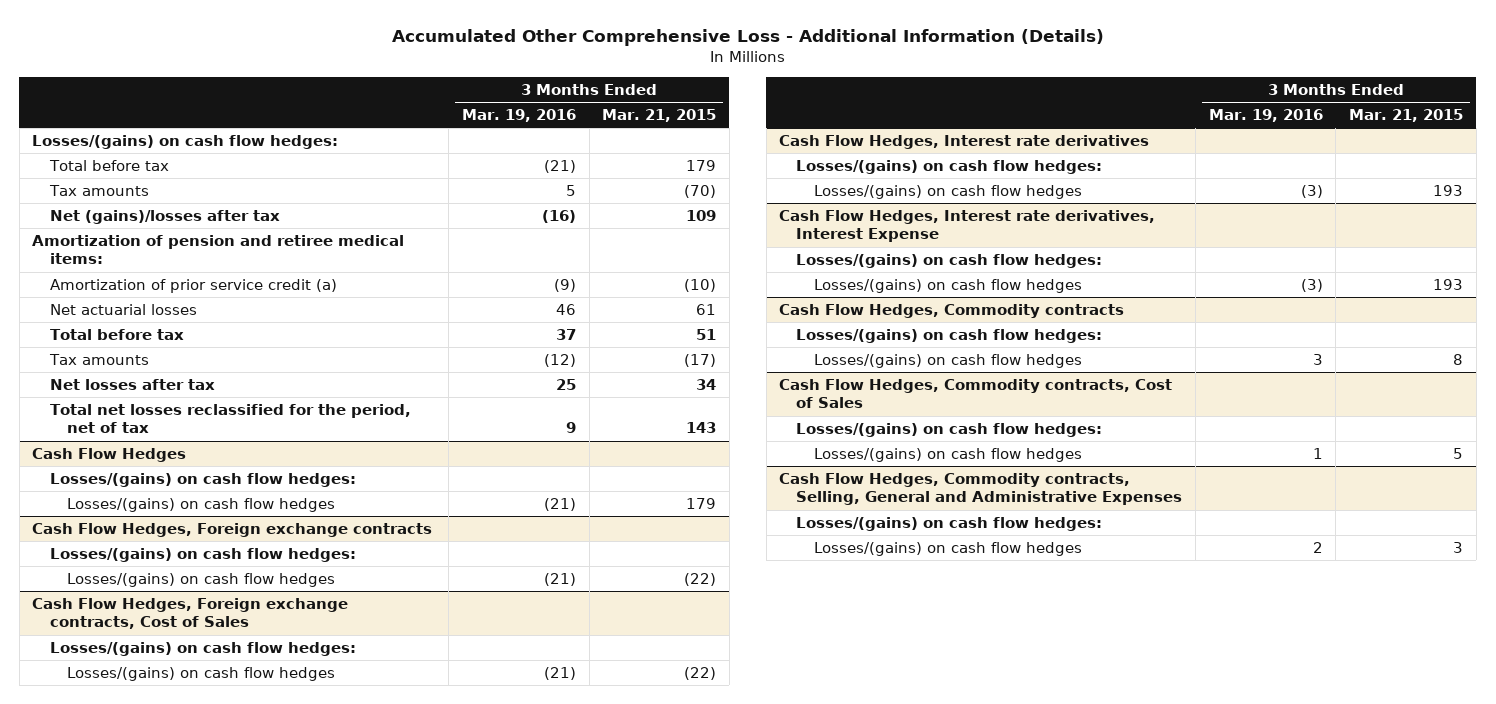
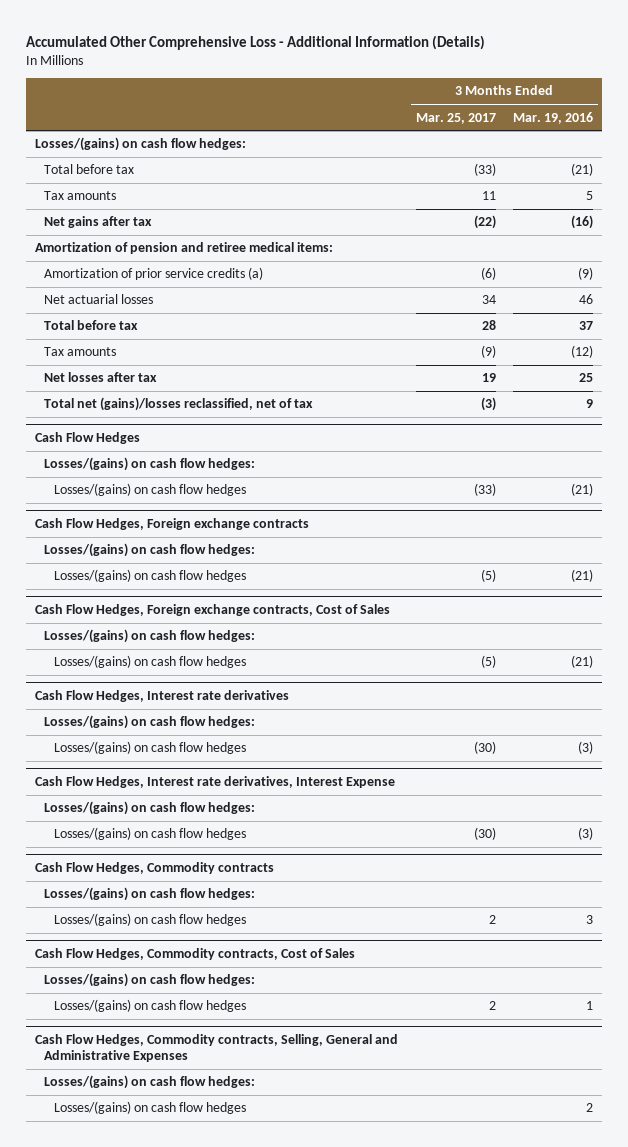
[602,109,717,123] Mar. 21, 2015 -> none
none -> [415,112,496,124] Mar. 25, 2017
[49,210,280,225] Net (gains)/losses after tax -> [44,216,153,229] Net gains after tax
[49,279,337,294] Amortization of prior service credit (a) -> [44,267,264,281] Amortization of prior service credits (a)
[49,404,411,434] Total net losses reclassified for the period, net of tax -> [44,397,314,412] Total net (gains)/losses reclassified, net of tax

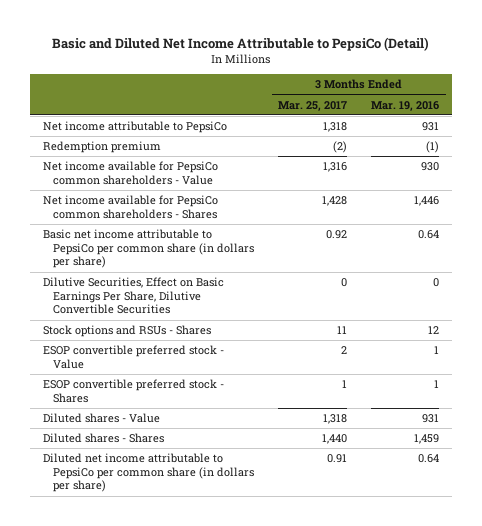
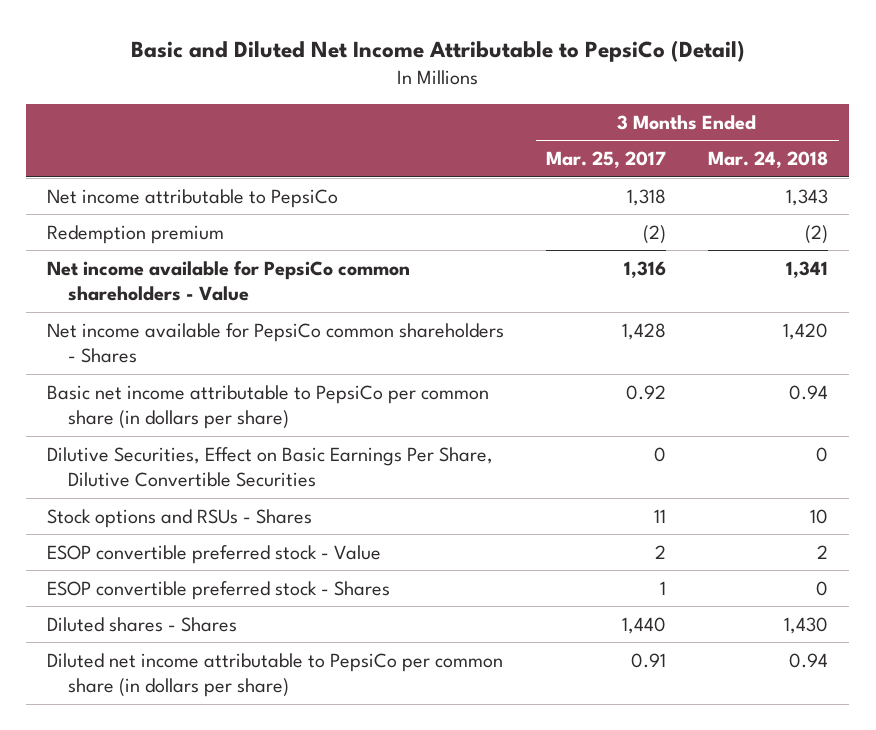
[371,100,440,111] Mar. 19, 2016 -> none
none -> [708,151,829,169] Mar. 24, 2018
[42,413,160,424] Diluted shares - Value -> none

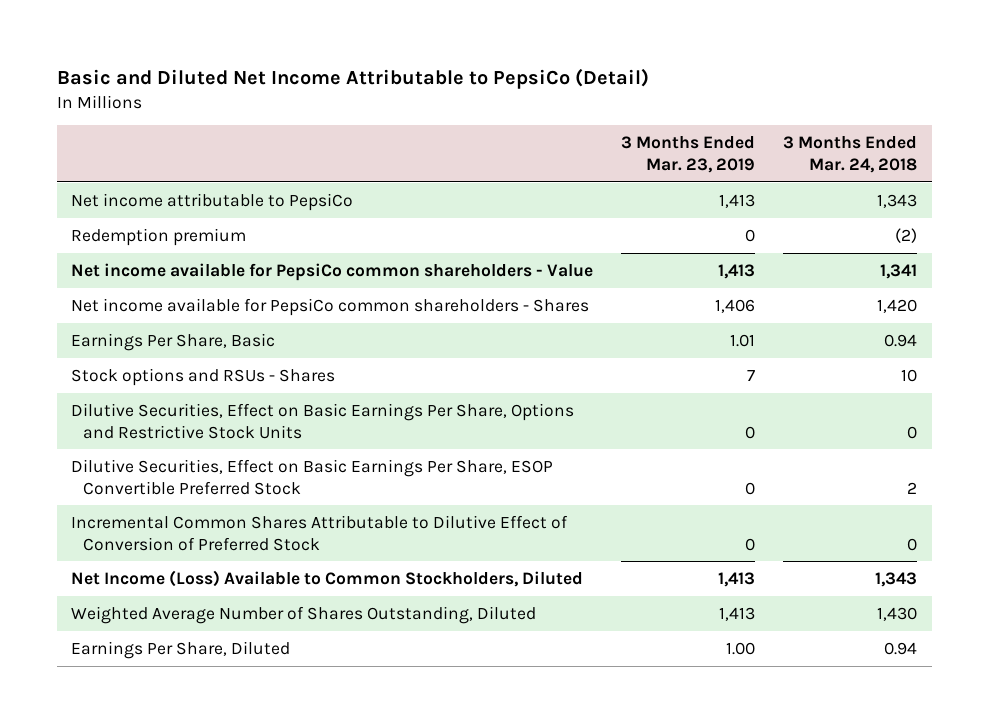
[546,151,667,169] Mar. 25, 2017 -> none
none -> [621,136,756,174] 3 Months Ended Mar. 23, 2019
[47,446,494,488] Dilutive Securities, Effect on Basic Earnings Per Share, Dilutive Convertible Securities -> none
[47,384,490,430] Basic net income attributable to PepsiCo per common share (in dollars per share) -> [70,332,275,351] Earnings Per Share, Basic
none -> [70,402,574,439] Dilutive Securities, Effect on Basic Earnings Per Share, Options and Restrictive Stock Units
[47,544,382,564] ESOP convertible preferred stock - Value -> [70,458,553,495] Dilutive Securities, Effect on Basic Earnings Per Share, ESOP Convertible Preferred Stock
[47,580,391,600] ESOP convertible preferred stock - Shares -> [70,514,568,551] Incremental Common Shares Attributable to Dilutive Effect of Conversion of Preferred Stock
none -> [70,569,583,587] Net Income (Loss) Available to Common Stockholders, Diluted
[47,616,238,632] Diluted shares - Shares -> [70,605,536,624] Weighted Average Number of Shares Outstanding, Diluted
[47,652,504,698] Diluted net income attributable to PepsiCo per common share (in dollars per share) -> [70,640,290,659] Earnings Per Share, Diluted

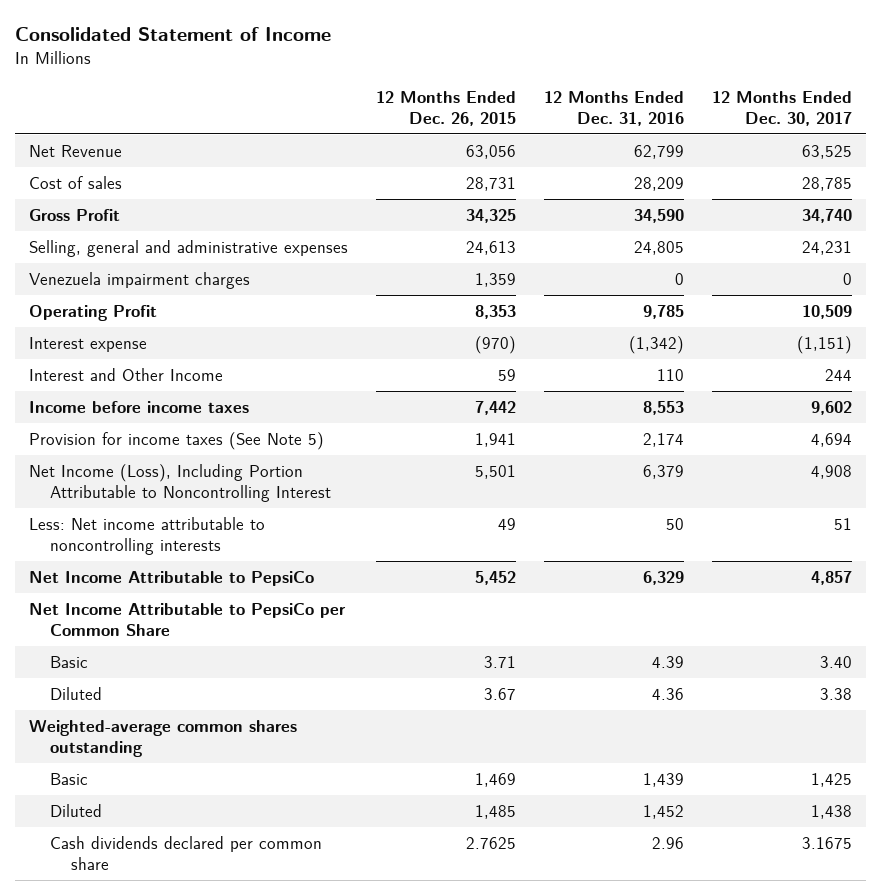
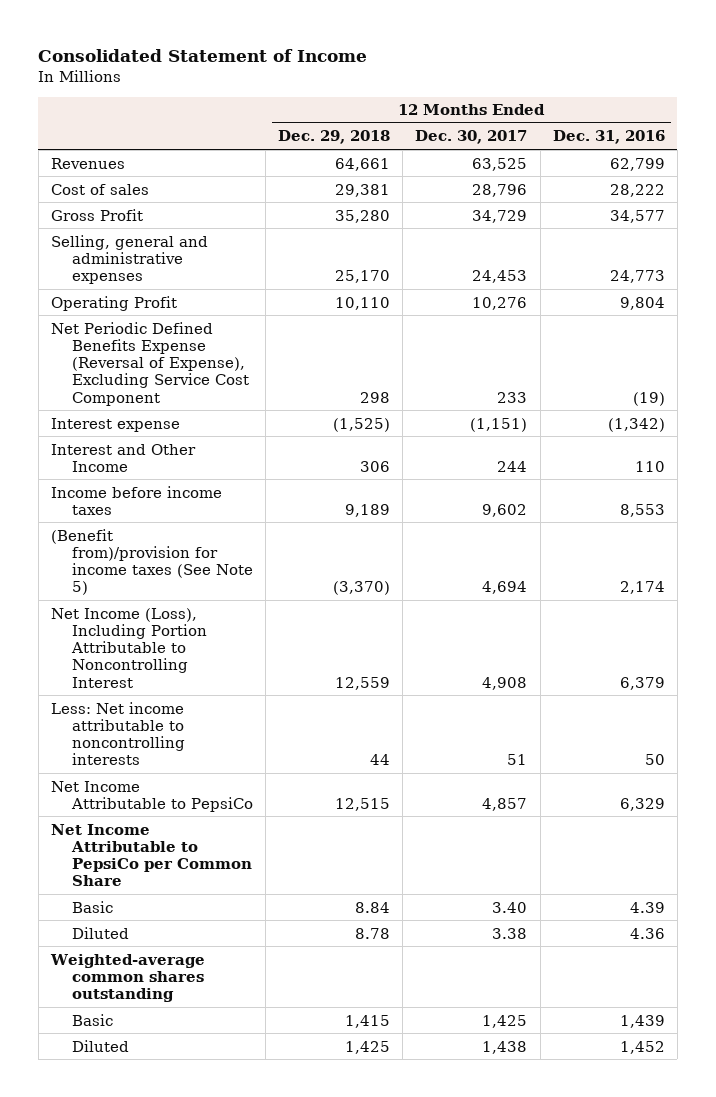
[376,90,517,126] 12 Months Ended Dec. 26, 2015 -> none
none -> [278,130,391,145] Dec. 29, 2018
[29,271,251,289] Venezuela impairment charges -> none
[29,144,123,157] Net Revenue -> [50,157,125,169] Revenues
[634,176,685,191] 28,209 -> [609,183,665,197] 28,222
[802,176,853,191] 28,785 -> [472,183,528,197] 28,796
[634,208,685,223] 34,590 -> [609,209,665,223] 34,577
[802,208,853,223] 34,740 -> [472,209,528,223] 34,729
[634,240,685,255] 24,805 -> [609,270,665,284] 24,773
[802,240,853,255] 24,231 -> [472,270,528,284] 24,453
[643,304,685,319] 9,785 -> [619,296,665,310] 9,804
[802,304,853,319] 10,509 -> [472,296,528,310] 10,276
none -> [50,321,249,406] Net Periodic Defined Benefits Expense (Reversal of Expense), Excluding Service Cost Component
[29,431,325,450] Provision for income taxes (See Note 5) -> [50,528,253,596] (Benefit from)/provision for income taxes (See Note 5)
[50,835,323,870] Cash dividends declared per common share -> none

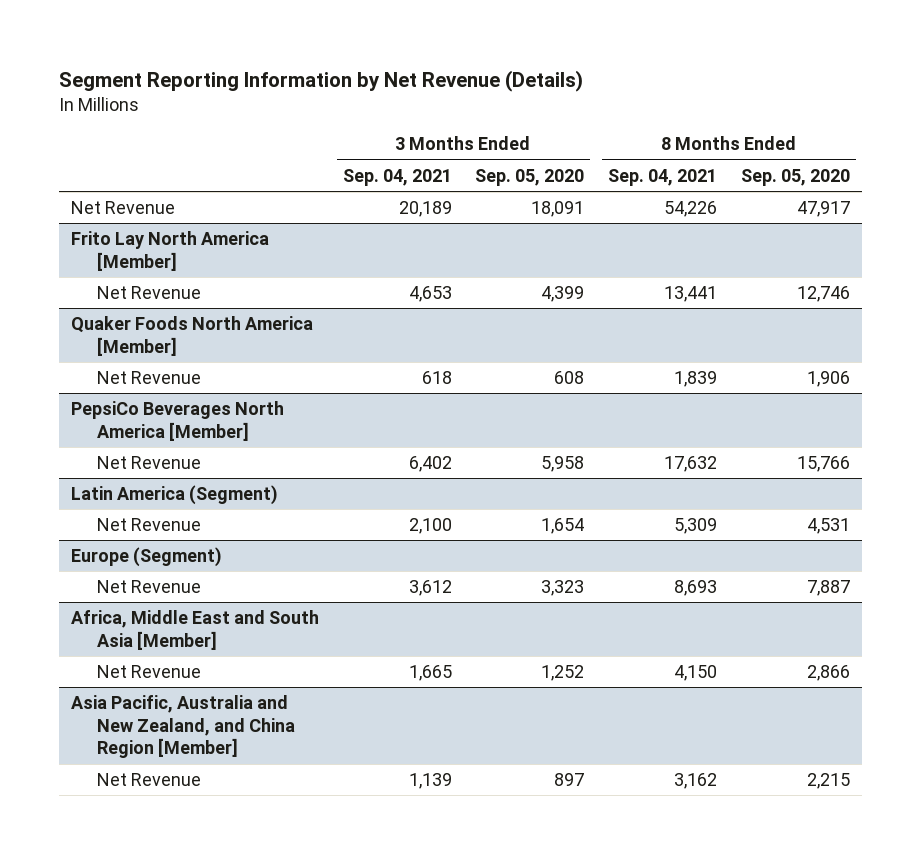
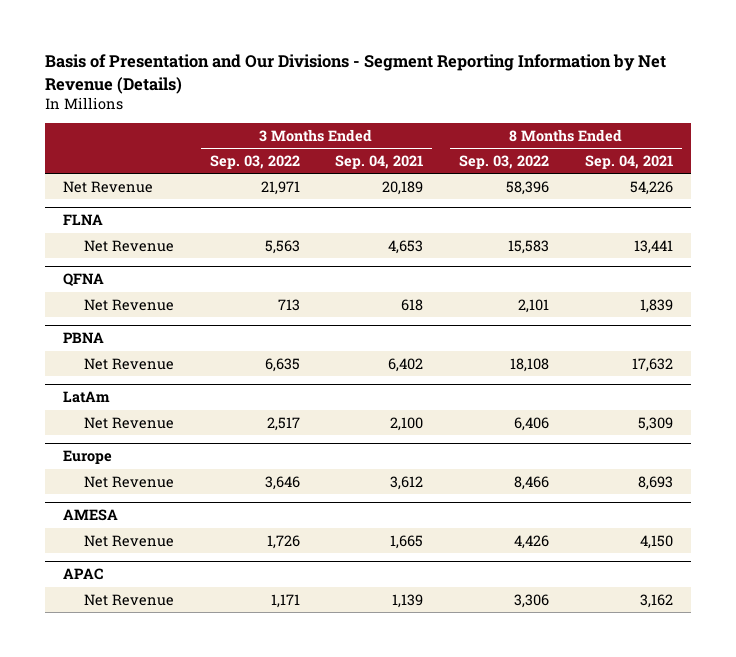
[59,69,584,92] Segment Reporting Information by Net Revenue (Details) -> [45,54,667,94] Basis of Presentation and Our Divisions - Segment Reporting Information by Net Revenue (Details)
[475,168,585,186] Sep. 05, 2020 -> none
[740,168,850,186] Sep. 05, 2020 -> none
none -> [209,154,300,169] Sep. 03, 2022
none -> [458,154,549,169] Sep. 03, 2022
[70,231,269,271] Frito Lay North America [Member] -> [63,214,104,226] FLNA
[70,316,313,356] Quaker Foods North America [Member] -> [63,273,105,287] QFNA
[70,401,284,441] PepsiCo Beverages North America [Member] -> [63,332,105,344] PBNA
[70,485,278,506] Latin America (Segment) -> [63,391,111,404] LatAm
[70,547,222,568] Europe (Segment) -> [63,450,113,465] Europe
[70,610,319,650] Africa, Middle East and South Asia [Member] -> [63,509,119,522] AMESA
[70,695,296,759] Asia Pacific, Australia and New Zealand, and China Region [Member] -> [63,568,104,581] APAC

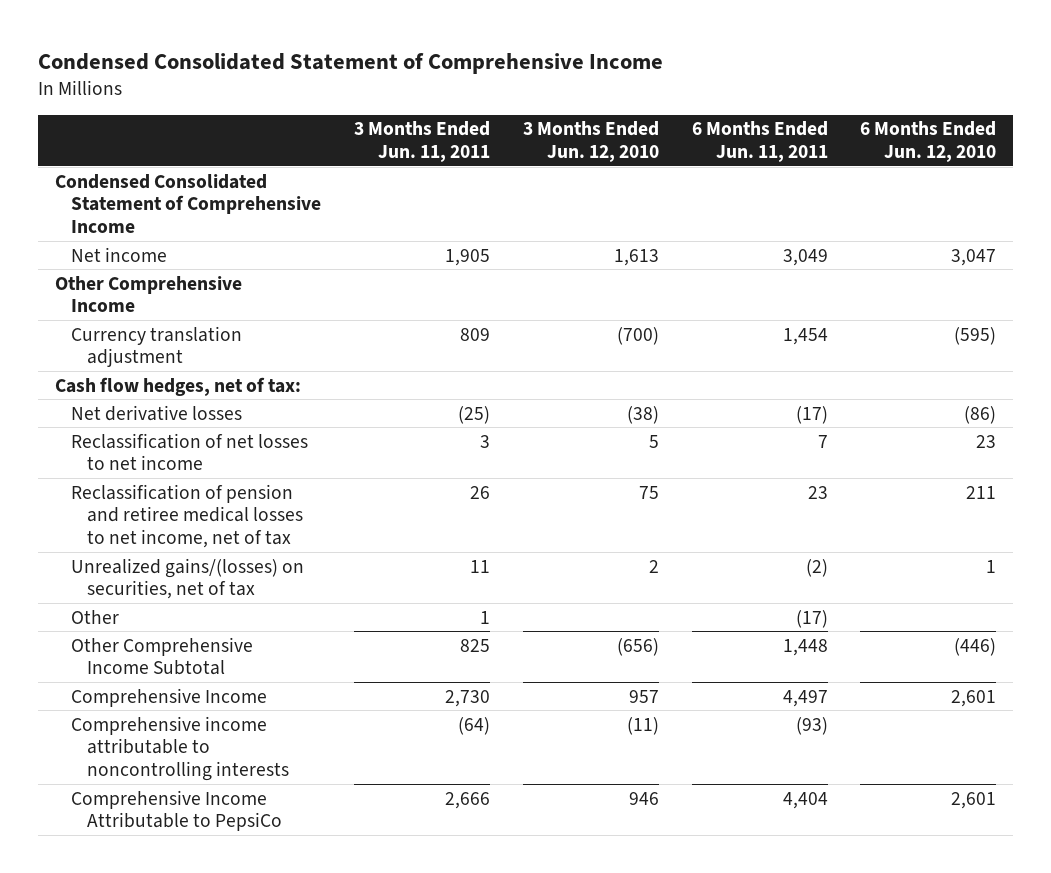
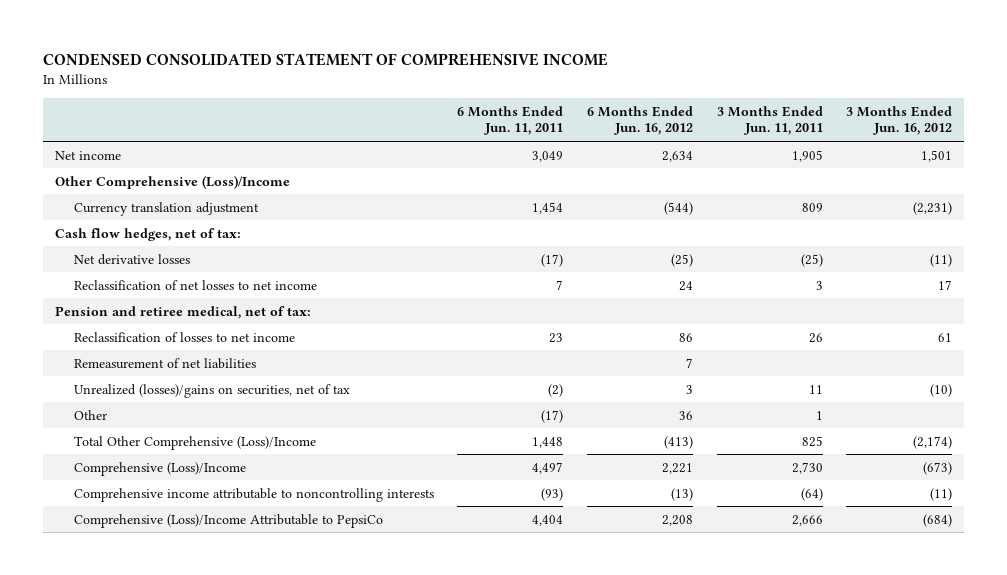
[38,52,664,74] Condensed Consolidated Statement of Comprehensive Income -> [42,52,608,66] CONDENSED CONSOLIDATED STATEMENT OF COMPREHENSIVE INCOME
[522,121,659,163] 3 Months Ended Jun. 12, 2010 -> none
[860,121,997,163] 6 Months Ended Jun. 12, 2010 -> none
none -> [586,105,693,136] 6 Months Ended Jun. 16, 2012
none -> [846,105,953,136] 3 Months Ended Jun. 16, 2012
[54,173,321,234] Condensed Consolidated Statement of Comprehensive Income -> none
[54,275,242,313] Other Comprehensive Income -> [54,174,290,189] Other Comprehensive (Loss)/Income
none -> [54,305,311,319] Pension and retiree medical, net of tax:
[70,483,304,549] Reclassification of pension and retiree medical losses to net income, net of tax -> [73,331,295,342] Reclassification of losses to net income
none -> [73,357,256,369] Remeasurement of net liabilities
[70,557,304,600] Unrealized gains/(losses) on securities, net of tax -> [73,383,350,398] Unrealized (losses)/gains on securities, net of tax
[70,636,253,676] Other Comprehensive Income Subtotal -> [73,435,316,450] Total Other Comprehensive (Loss)/Income
[70,687,267,707] Comprehensive Income -> [73,461,246,476] Comprehensive (Loss)/Income
[70,789,283,832] Comprehensive Income Attributable to PepsiCo -> [73,513,383,528] Comprehensive (Loss)/Income Attributable to PepsiCo

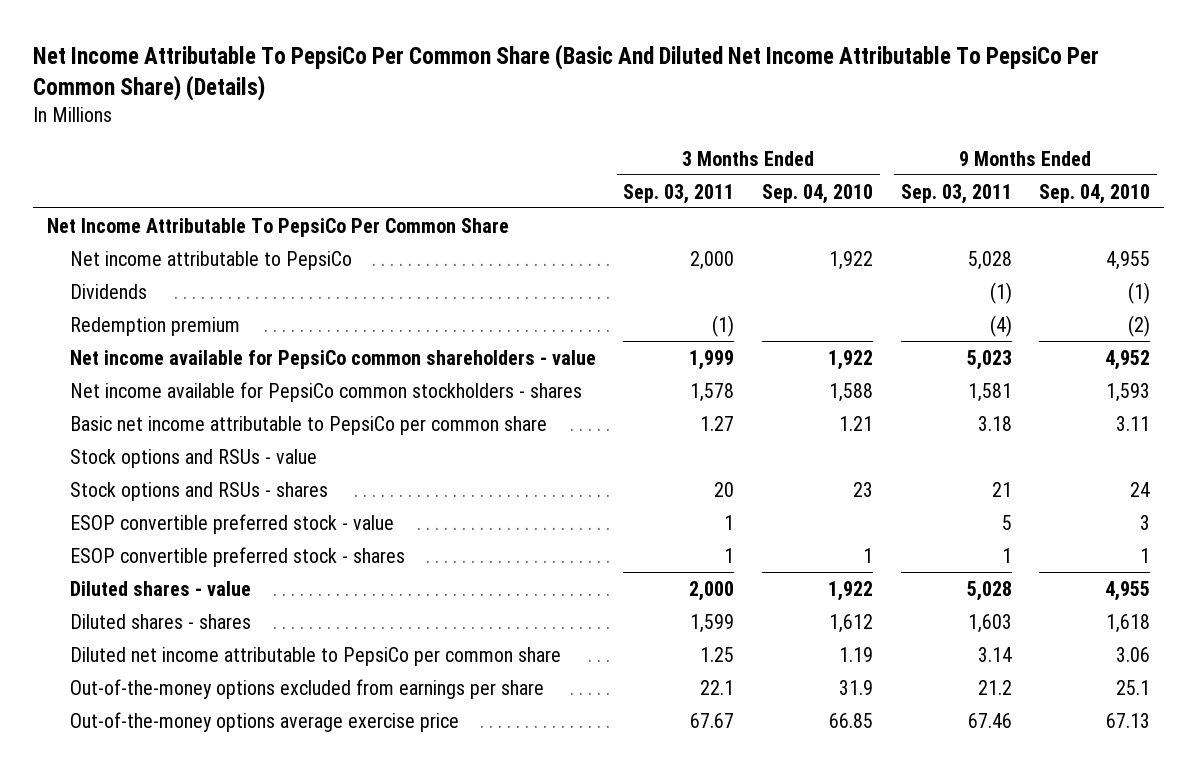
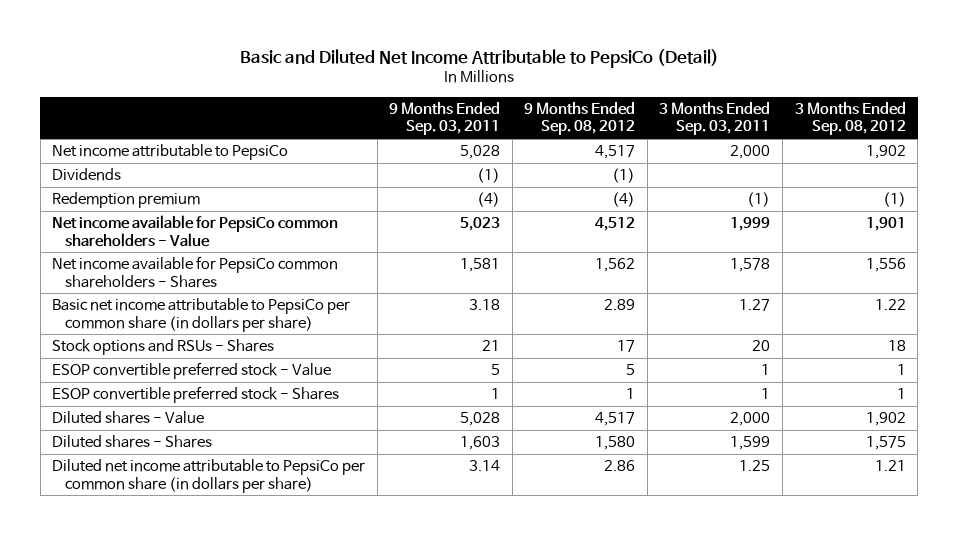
[32,43,1099,101] Net Income Attributable To PepsiCo Per Common Share (Basic And Diluted Net Income Attributable To PepsiCo Per Common Share) (Details) -> [239,48,719,68] Basic and Diluted Net Income Attributable to PepsiCo (Detail)
[761,183,873,204] Sep. 04, 2010 -> none
[1039,183,1151,204] Sep. 04, 2010 -> none
none -> [524,102,636,136] 9 Months Ended Sep. 08, 2012
none -> [794,102,906,136] 3 Months Ended Sep. 08, 2012
[46,217,509,237] Net Income Attributable To PepsiCo Per Common Share -> none
[69,448,317,468] Stock options and RSUs - value -> none
[69,678,544,699] Out-of-the-money options excluded from earnings per share -> none
[69,711,459,732] Out-of-the-money options average exercise price -> none
[69,349,596,369] Net income available for PepsiCo common shareholders - value -> [52,215,339,247] Net income available for PepsiCo common shareholders - Value
[69,381,582,402] Net income available for PepsiCo common stockholders - shares -> [52,256,339,288] Net income available for PepsiCo common shareholders - Shares
[69,415,547,435] Basic net income attributable to PepsiCo per common share -> [52,298,351,332] Basic net income attributable to PepsiCo per common share (in dollars per share)
[69,481,328,501] Stock options and RSUs - shares -> [52,339,275,356] Stock options and RSUs - Shares
[69,513,394,534] ESOP convertible preferred stock - value -> [52,362,332,380] ESOP convertible preferred stock - Value
[69,546,405,567] ESOP convertible preferred stock - shares -> [52,386,340,404] ESOP convertible preferred stock - Shares
[69,580,251,596] Diluted shares - value -> [52,411,205,425] Diluted shares - Value
[69,613,251,629] Diluted shares - shares -> [52,435,213,449] Diluted shares - Shares
[69,646,561,666] Diluted net income attributable to PepsiCo per common share -> [52,459,366,493] Diluted net income attributable to PepsiCo per common share (in dollars per share)

